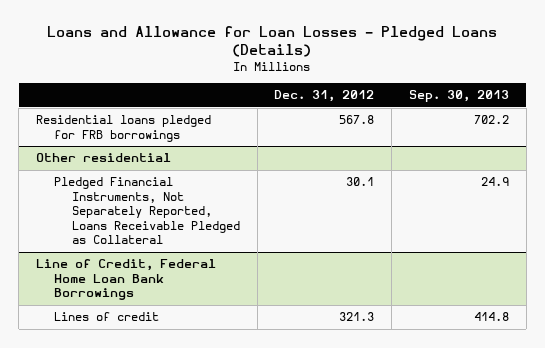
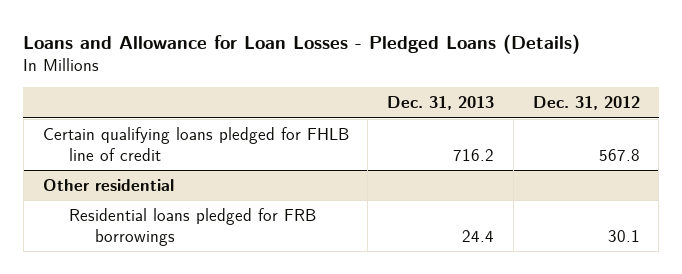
[408,90,509,103] Sep. 30, 2013 -> none
none -> [387,96,495,111] Dec. 31, 2013
[35,115,211,142] Residential loans pledged for FRB borrowings -> [42,126,349,161] Certain qualifying loans pledged for FHLB line of credit
[35,259,216,301] Line of Credit, Federal Home Loan Bank Borrowings -> none
[53,312,159,322] Lines of credit -> none
[53,177,240,245] Pledged Financial Instruments, Not Separately Reported, Loans Receivable Pledged as Collateral -> [68,207,316,246] Residential loans pledged for FRB borrowings

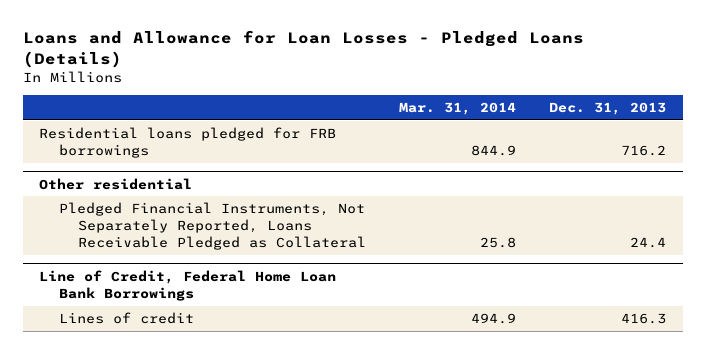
[532,96,640,111] Dec. 31, 2012 -> none
none -> [399,101,517,115] Mar. 31, 2014
[42,126,349,161] Certain qualifying loans pledged for FHLB line of credit -> [38,127,336,159] Residential loans pledged for FRB borrowings
[68,207,316,246] Residential loans pledged for FRB borrowings -> [58,202,367,251] Pledged Financial Instruments, Not Separately Reported, Loans Receivable Pledged as Collateral
none -> [38,269,336,301] Line of Credit, Federal Home Loan Bank Borrowings
none -> [58,312,194,325] Lines of credit

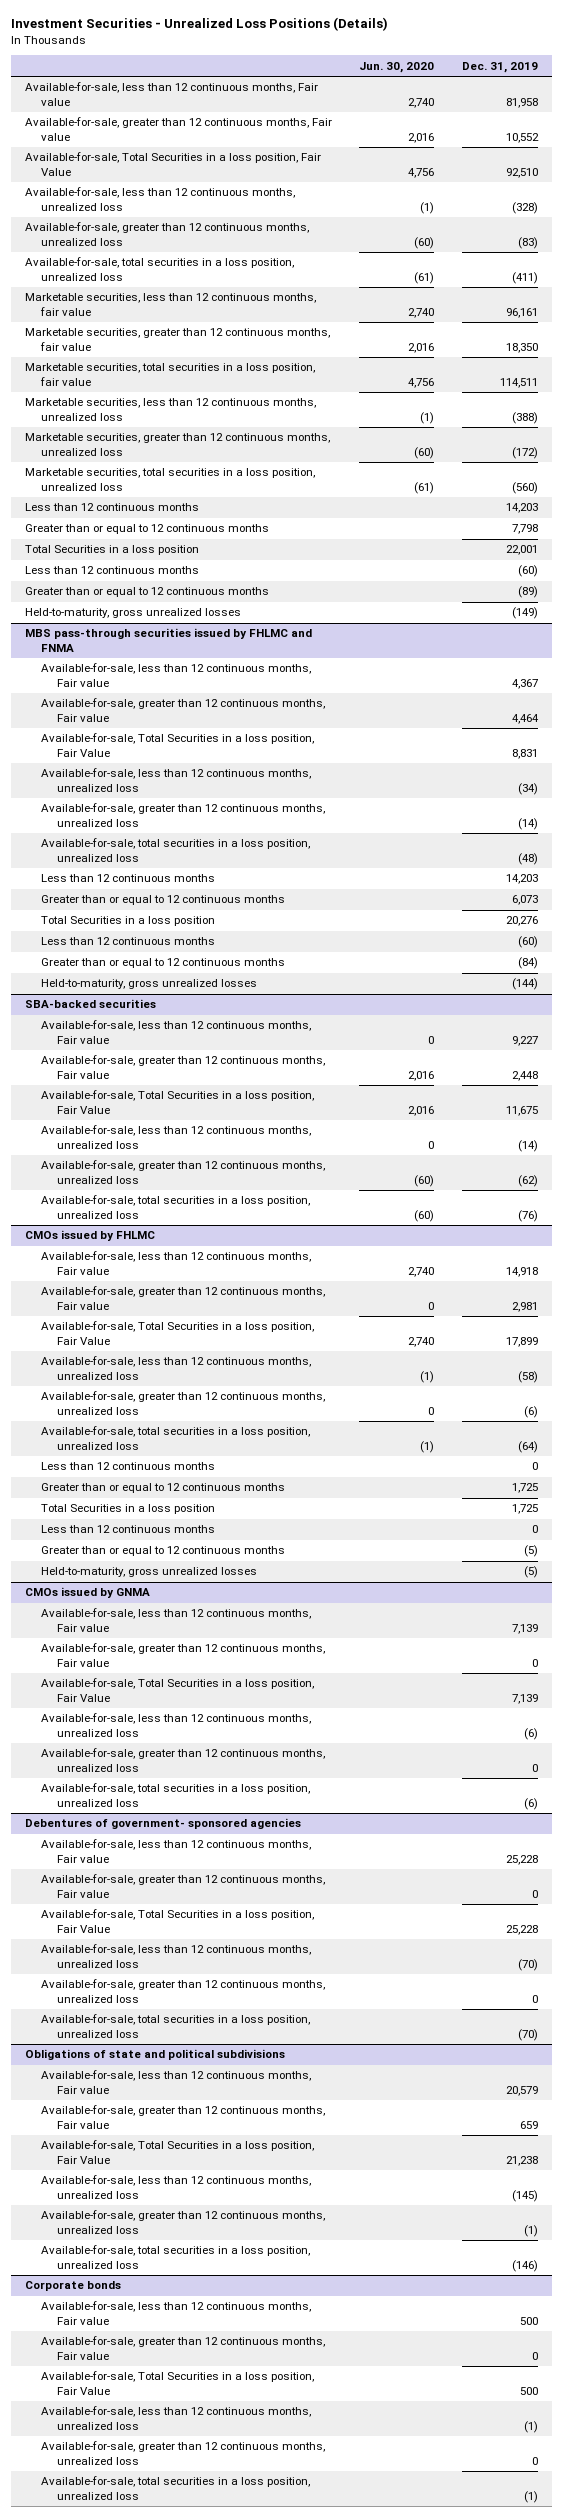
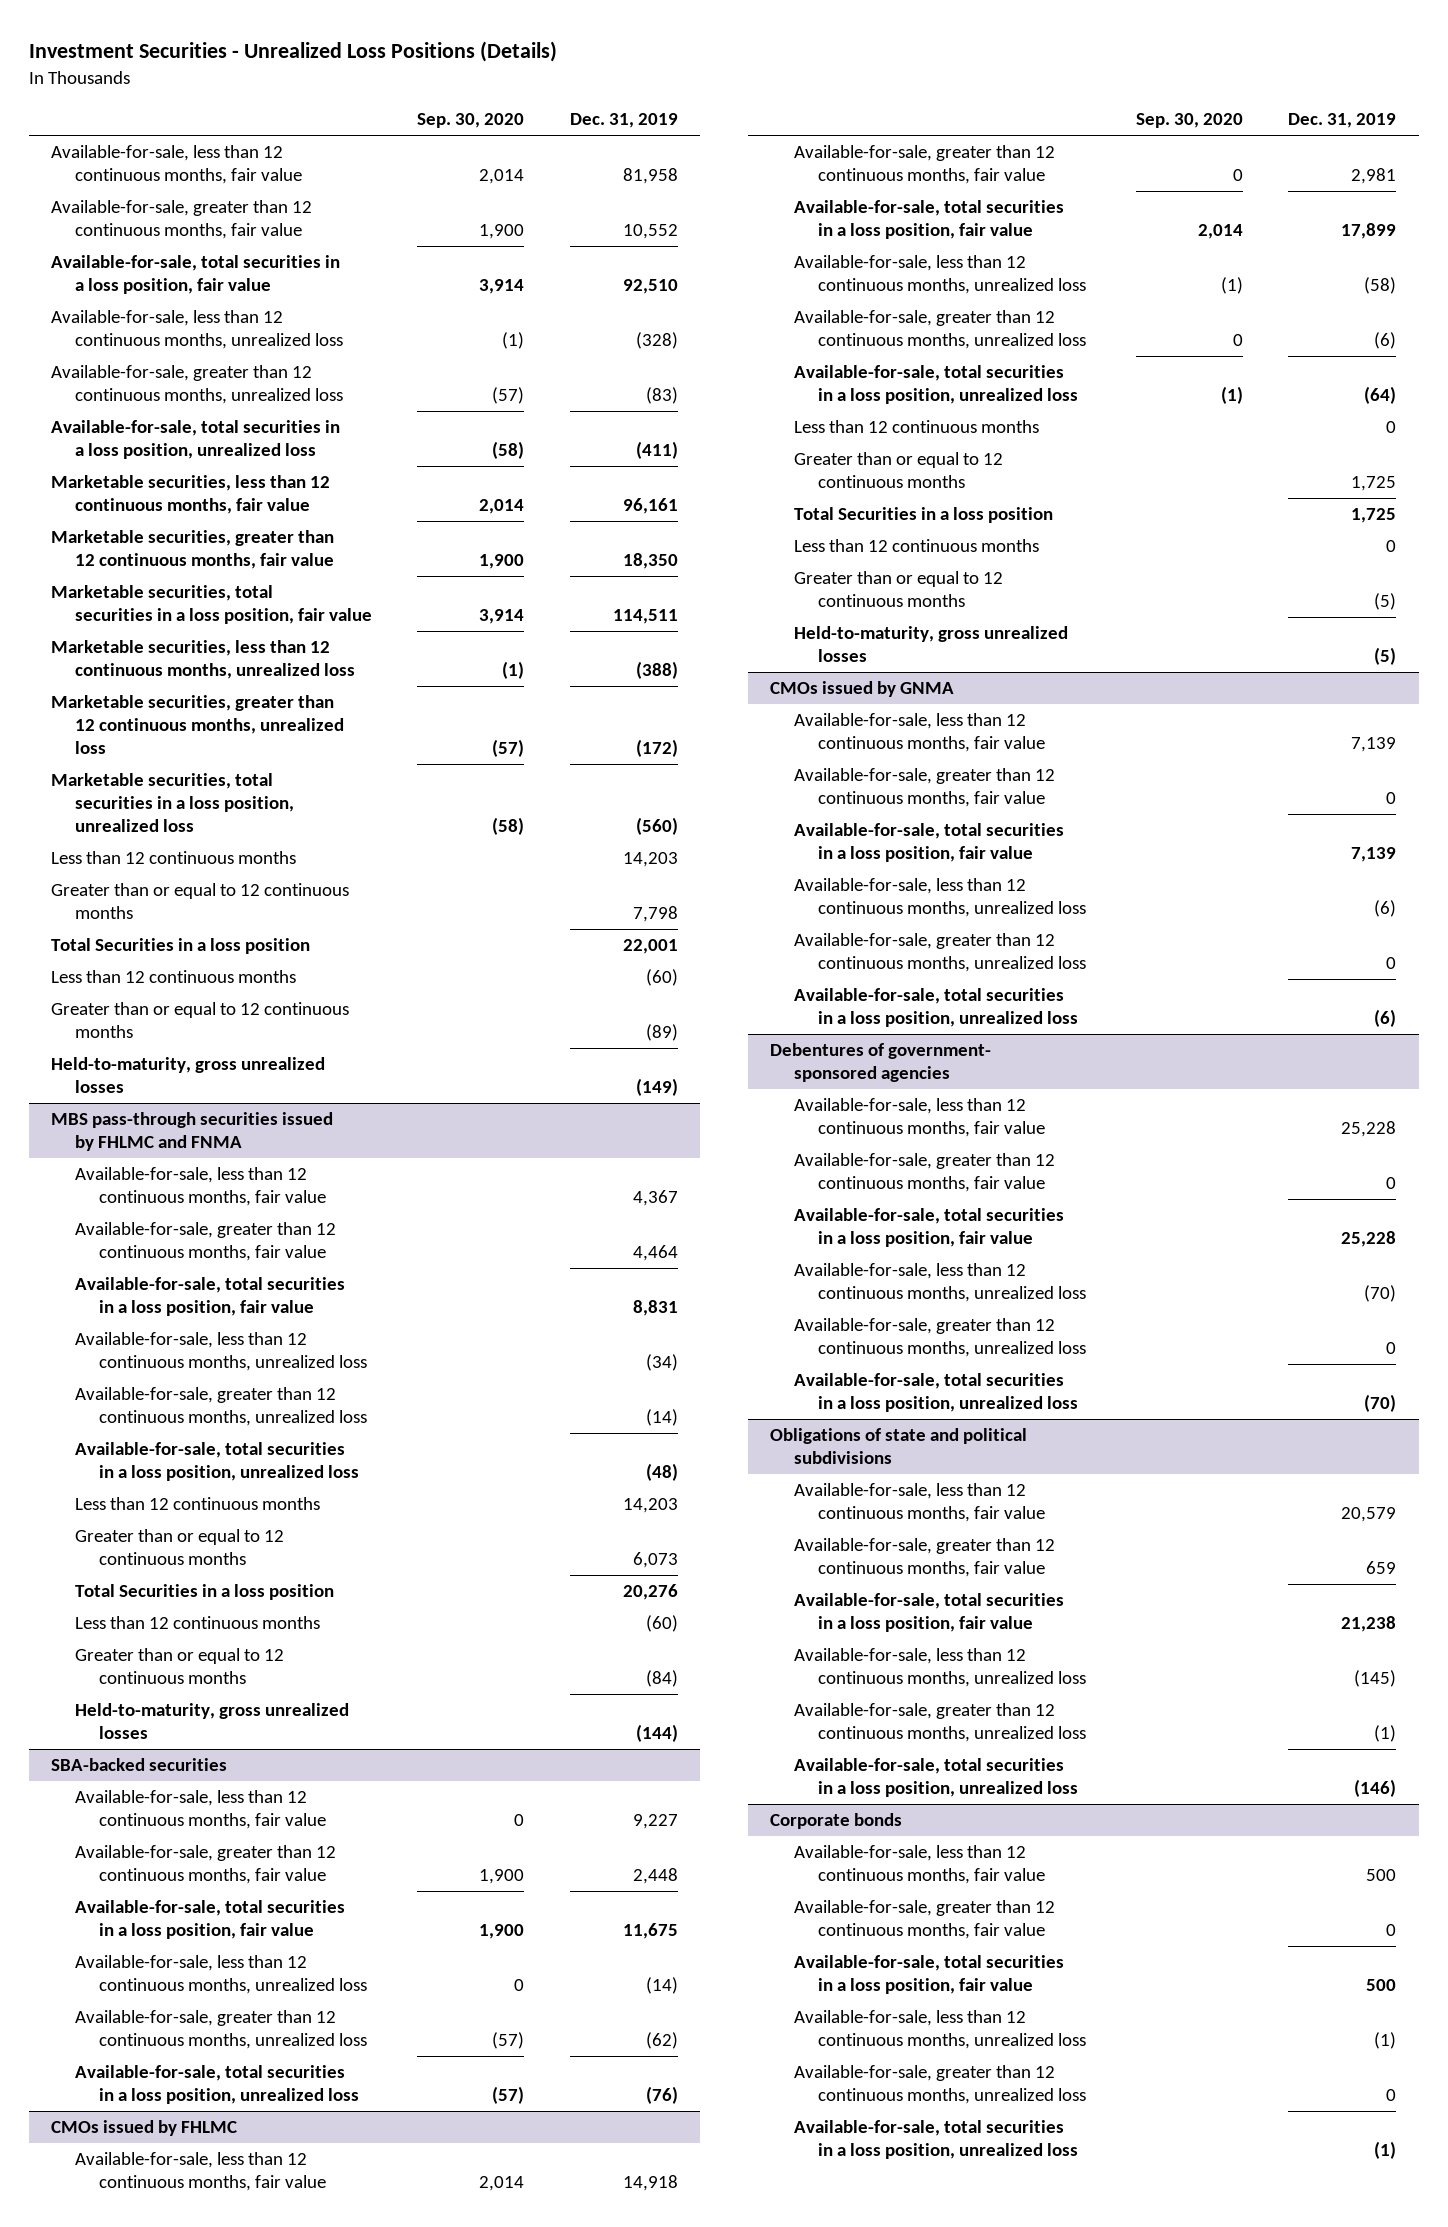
[359,61,435,73] Jun. 30, 2020 -> none
none -> [417,113,525,129] Sep. 30, 2020
[24,82,318,106] Available-for-sale, less than 12 continuous months, Fair value -> [51,145,303,185] Available-for-sale, less than 12 continuous months, fair value
[24,117,332,141] Available-for-sale, greater than 12 continuous months, Fair value -> [51,200,313,240] Available-for-sale, greater than 12 continuous months, fair value
[24,152,321,176] Available-for-sale, Total Securities in a loss position, Fair Value -> [51,255,341,295] Available-for-sale, total securities in a loss position, fair value
[40,663,311,687] Available-for-sale, less than 12 continuous months, Fair value -> [75,1167,326,1207] Available-for-sale, less than 12 continuous months, fair value
[40,698,325,722] Available-for-sale, greater than 12 continuous months, Fair value -> [75,1222,337,1262] Available-for-sale, greater than 12 continuous months, fair value
[40,733,314,757] Available-for-sale, Total Securities in a loss position, Fair Value -> [75,1277,346,1317] Available-for-sale, total securities in a loss position, fair value
[40,1020,311,1044] Available-for-sale, less than 12 continuous months, Fair value -> [75,1790,326,1830] Available-for-sale, less than 12 continuous months, fair value
[40,1055,325,1079] Available-for-sale, greater than 12 continuous months, Fair value -> [75,1845,337,1885] Available-for-sale, greater than 12 continuous months, fair value
[40,1090,314,1114] Available-for-sale, Total Securities in a loss position, Fair Value -> [75,1900,346,1940] Available-for-sale, total securities in a loss position, fair value
[40,1251,311,1275] Available-for-sale, less than 12 continuous months, Fair value -> [75,2152,326,2192] Available-for-sale, less than 12 continuous months, fair value
[40,1286,325,1310] Available-for-sale, greater than 12 continuous months, Fair value -> [793,145,1055,185] Available-for-sale, greater than 12 continuous months, fair value
[40,1321,314,1345] Available-for-sale, Total Securities in a loss position, Fair Value -> [793,200,1064,240] Available-for-sale, total securities in a loss position, fair value
[40,1608,311,1632] Available-for-sale, less than 12 continuous months, Fair value -> [793,713,1045,753] Available-for-sale, less than 12 continuous months, fair value
[40,1643,325,1667] Available-for-sale, greater than 12 continuous months, Fair value -> [793,768,1055,808] Available-for-sale, greater than 12 continuous months, fair value
[40,1678,314,1702] Available-for-sale, Total Securities in a loss position, Fair Value -> [793,823,1064,863] Available-for-sale, total securities in a loss position, fair value
[40,1839,311,1863] Available-for-sale, less than 12 continuous months, Fair value -> [793,1098,1045,1138] Available-for-sale, less than 12 continuous months, fair value
[40,1874,325,1898] Available-for-sale, greater than 12 continuous months, Fair value -> [793,1153,1055,1193] Available-for-sale, greater than 12 continuous months, fair value
[40,1909,314,1933] Available-for-sale, Total Securities in a loss position, Fair Value -> [793,1208,1064,1248] Available-for-sale, total securities in a loss position, fair value
[40,2070,311,2094] Available-for-sale, less than 12 continuous months, Fair value -> [793,1483,1045,1523] Available-for-sale, less than 12 continuous months, fair value
[40,2105,325,2129] Available-for-sale, greater than 12 continuous months, Fair value -> [793,1538,1055,1578] Available-for-sale, greater than 12 continuous months, fair value
[40,2140,314,2164] Available-for-sale, Total Securities in a loss position, Fair Value -> [793,1593,1064,1633] Available-for-sale, total securities in a loss position, fair value
[40,2301,311,2325] Available-for-sale, less than 12 continuous months, Fair value -> [793,1845,1045,1885] Available-for-sale, less than 12 continuous months, fair value
[40,2336,325,2360] Available-for-sale, greater than 12 continuous months, Fair value -> [793,1900,1055,1940] Available-for-sale, greater than 12 continuous months, fair value
[40,2371,314,2395] Available-for-sale, Total Securities in a loss position, Fair Value -> [793,1955,1064,1995] Available-for-sale, total securities in a loss position, fair value

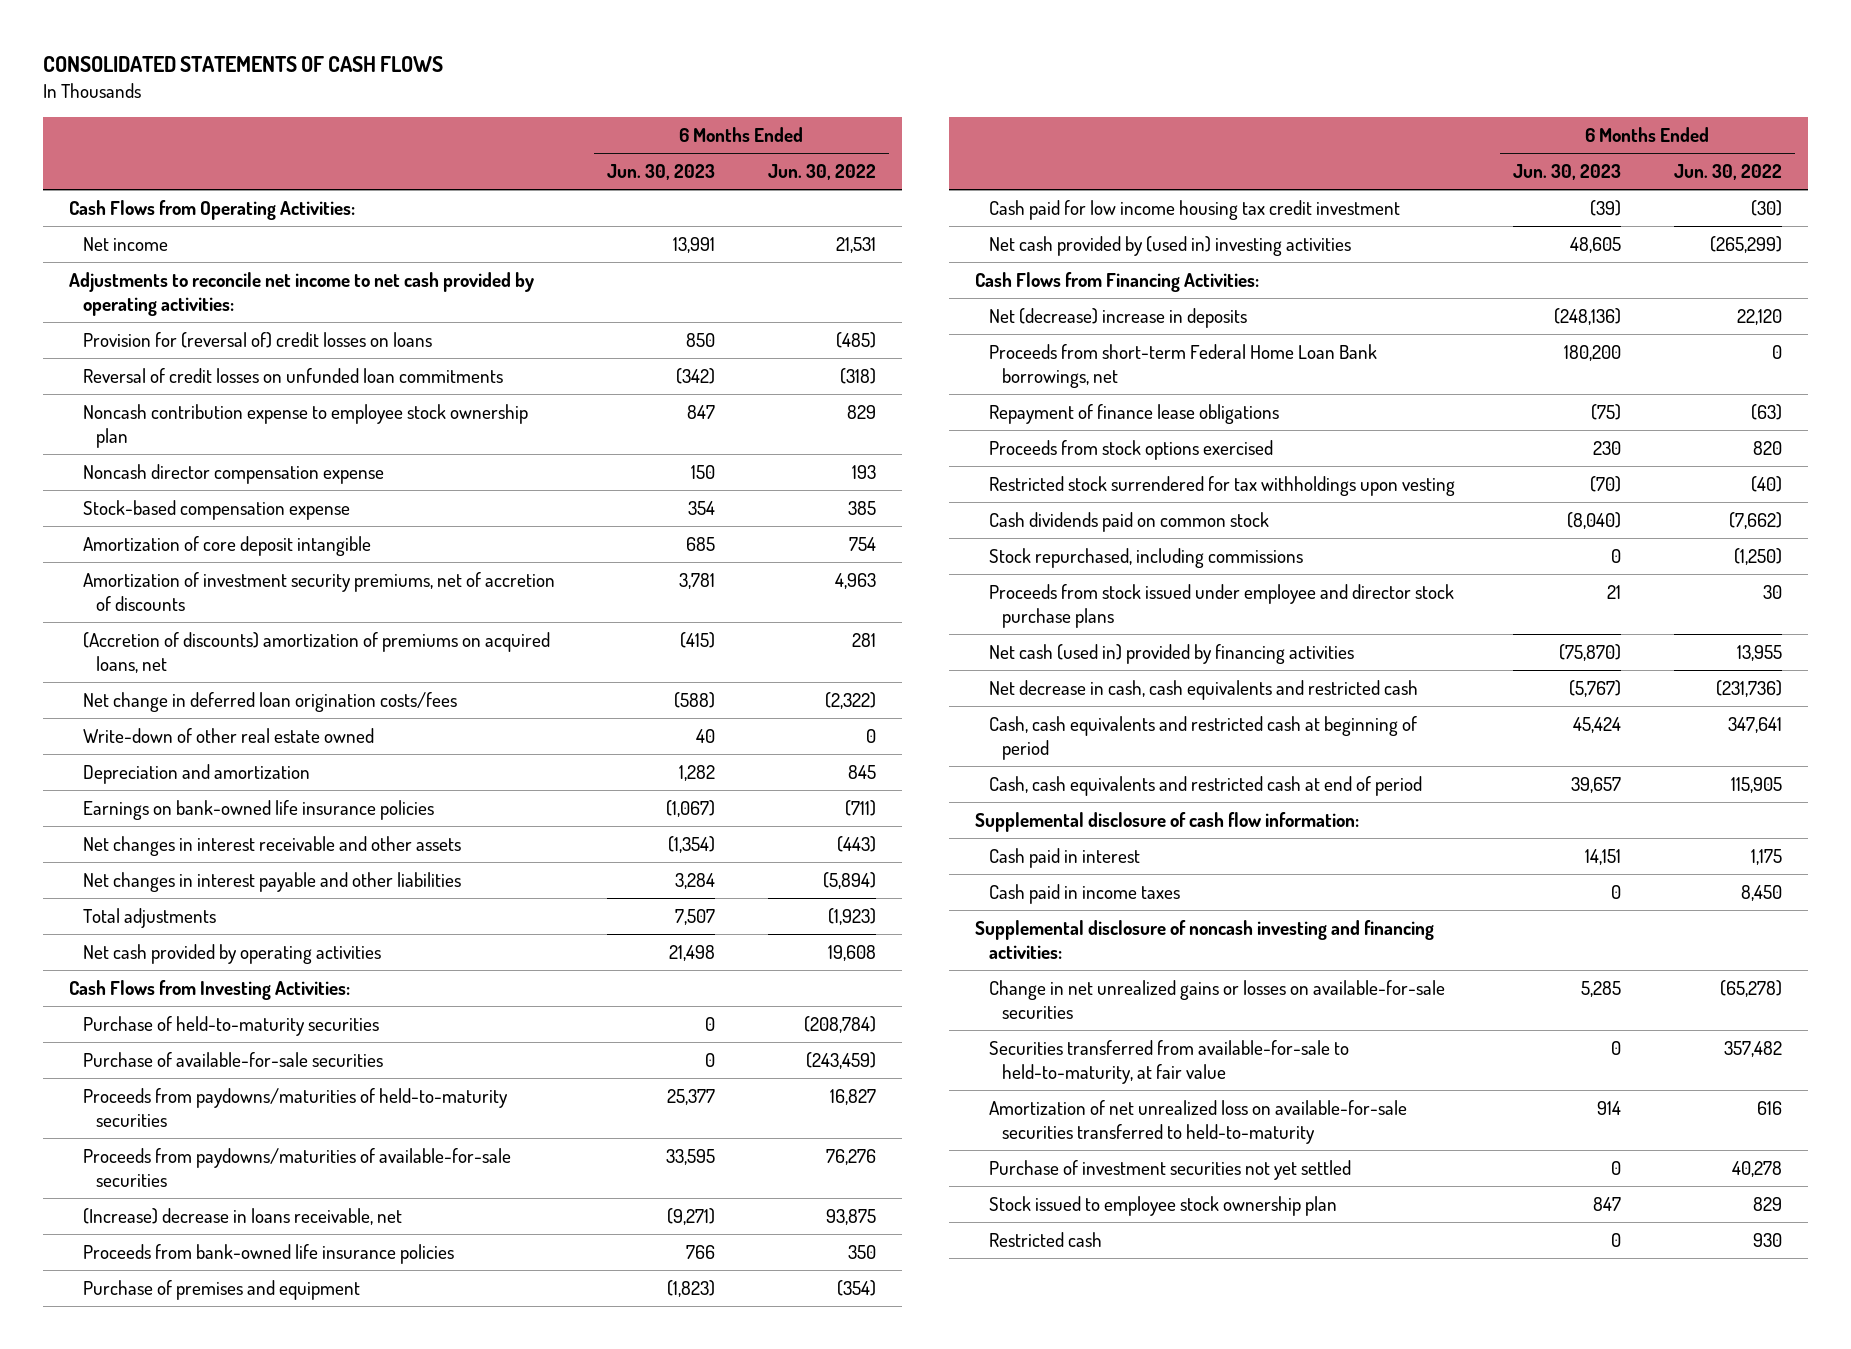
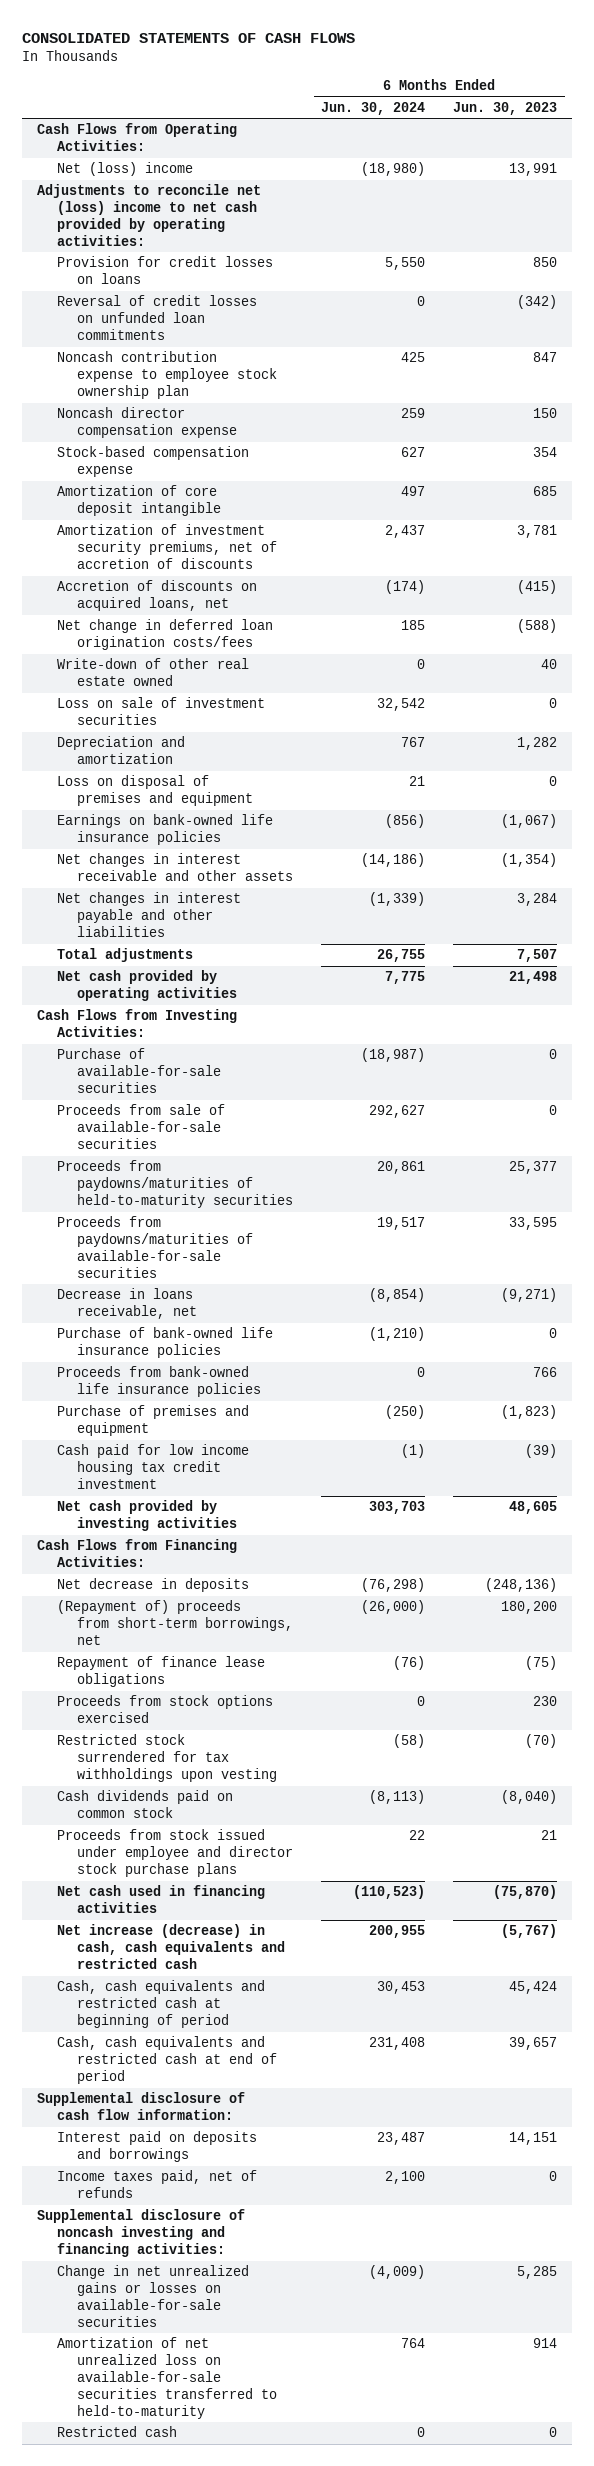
[767,164,876,181] Jun. 30, 2022 -> none
none -> [321,101,426,115] Jun. 30, 2024
[82,237,168,252] Net income -> [56,162,193,177] Net (loss) income
[69,272,535,316] Adjustments to reconcile net income to net cash provided by operating activities: -> [36,184,261,247] Adjustments to reconcile net (loss) income to net cash provided by operating activities:
[82,332,432,349] Provision for (reversal of) credit losses on loans -> [56,256,273,285] Provision for credit losses on loans
[82,632,550,673] (Accretion of discounts) amortization of premiums on acquired loans, net -> [56,580,257,612] Accretion of discounts on acquired loans, net
none -> [56,697,265,726] Loss on sale of investment securities
none -> [56,775,253,807] Loss on disposal of premises and equipment
[82,1016,379,1037] Purchase of held-to-maturity securities -> none
none -> [56,1104,225,1150] Proceeds from sale of available-for-sale securities
[82,1208,402,1226] (Increase) decrease in loans receivable, net -> [56,1288,197,1320] Decrease in loans receivable, net
none -> [56,1327,273,1359] Purchase of bank-owned life insurance policies
[988,236,1351,257] Net cash provided by (used in) investing activities -> [56,1500,237,1532] Net cash provided by investing activities
[988,308,1247,329] Net (decrease) increase in deposits -> [56,1578,249,1593] Net decrease in deposits
[988,344,1377,388] Proceeds from short-term Federal Home Loan Bank borrowings, net -> [56,1600,293,1646] (Repayment of) proceeds from short-term borrowings, net
[988,548,1303,569] Stock repurchased, including commissions -> none
[988,644,1354,665] Net cash (used in) provided by financing activities -> [56,1885,265,1914] Net cash used in financing activities
[988,680,1418,701] Net decrease in cash, cash equivalents and restricted cash -> [56,1924,285,1970] Net increase (decrease) in cash, cash equivalents and restricted cash
[988,884,1180,905] Cash paid in income taxes -> none
[988,848,1140,869] Cash paid in interest -> [56,2131,257,2163] Interest paid on deposits and borrowings
none -> [56,2170,257,2199] Income taxes paid, net of refunds
[988,1040,1349,1084] Securities transferred from available-for-sale to held-to-maturity, at fair value -> none
[988,1160,1351,1181] Purchase of investment securities not yet settled -> none
[988,1196,1337,1217] Stock issued to employee stock ownership plan -> none

